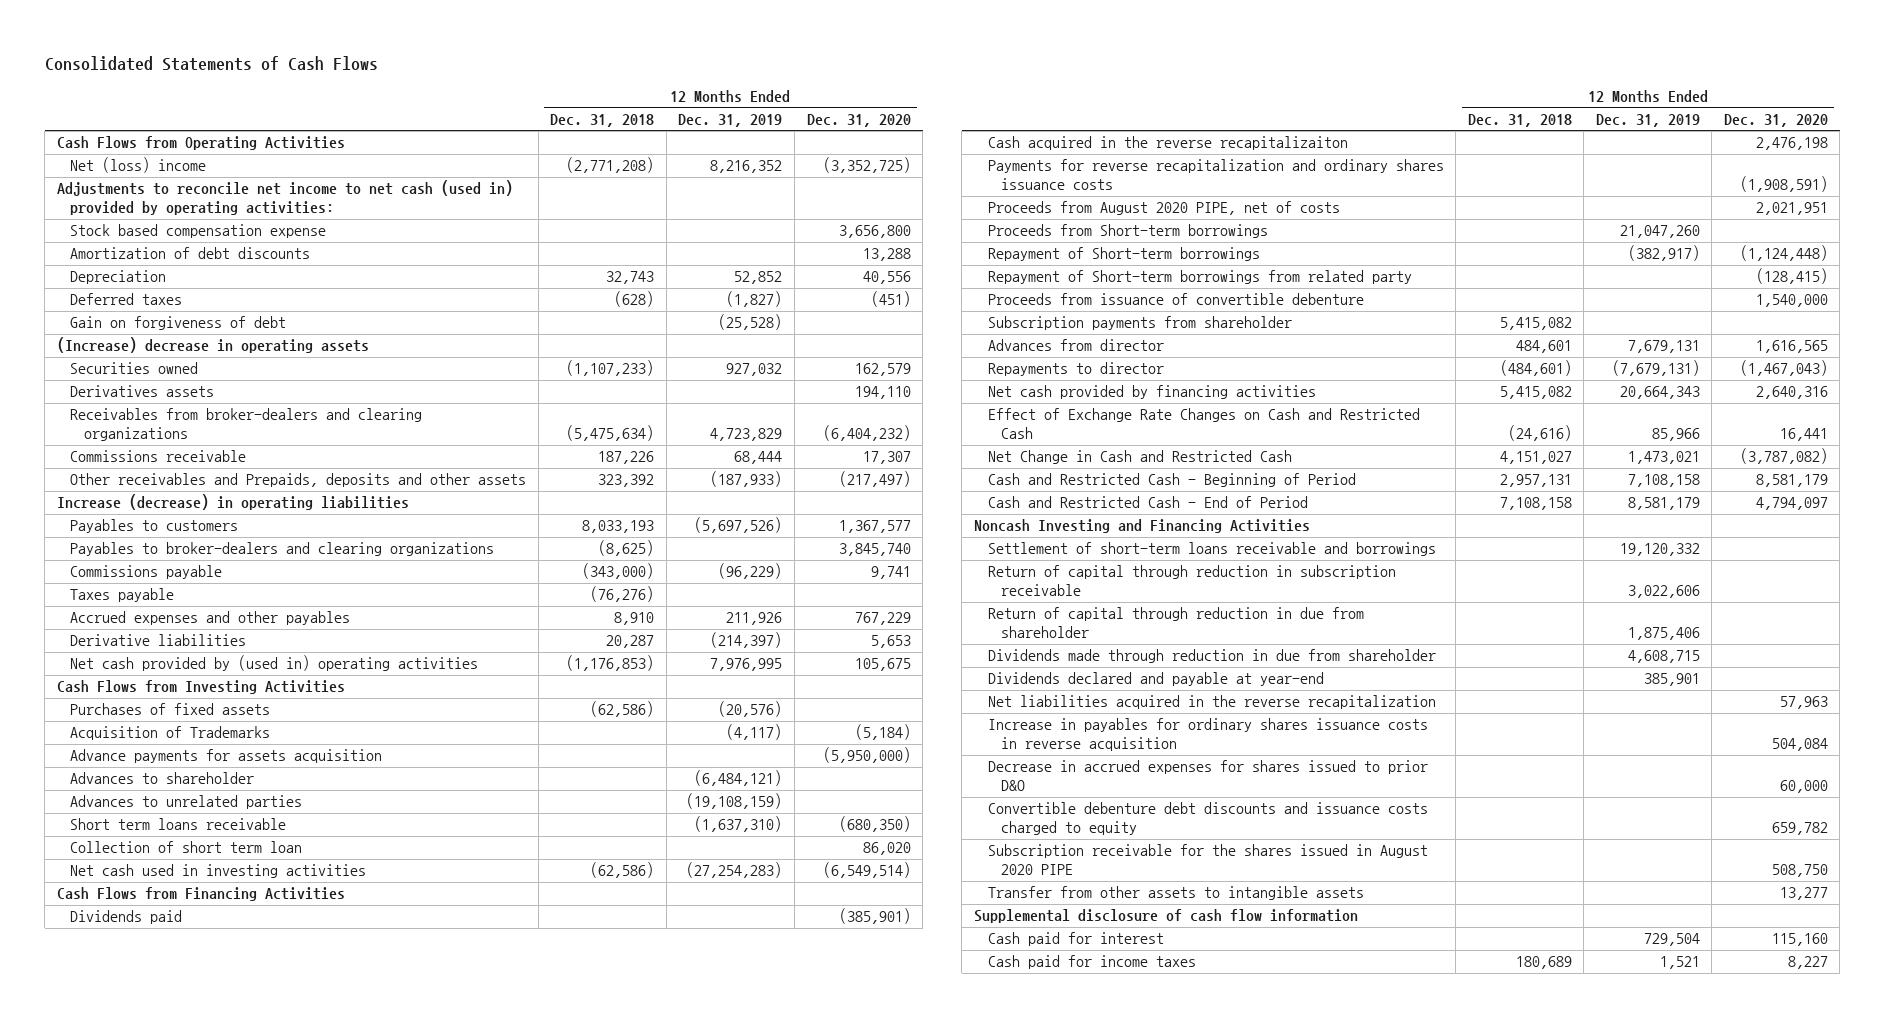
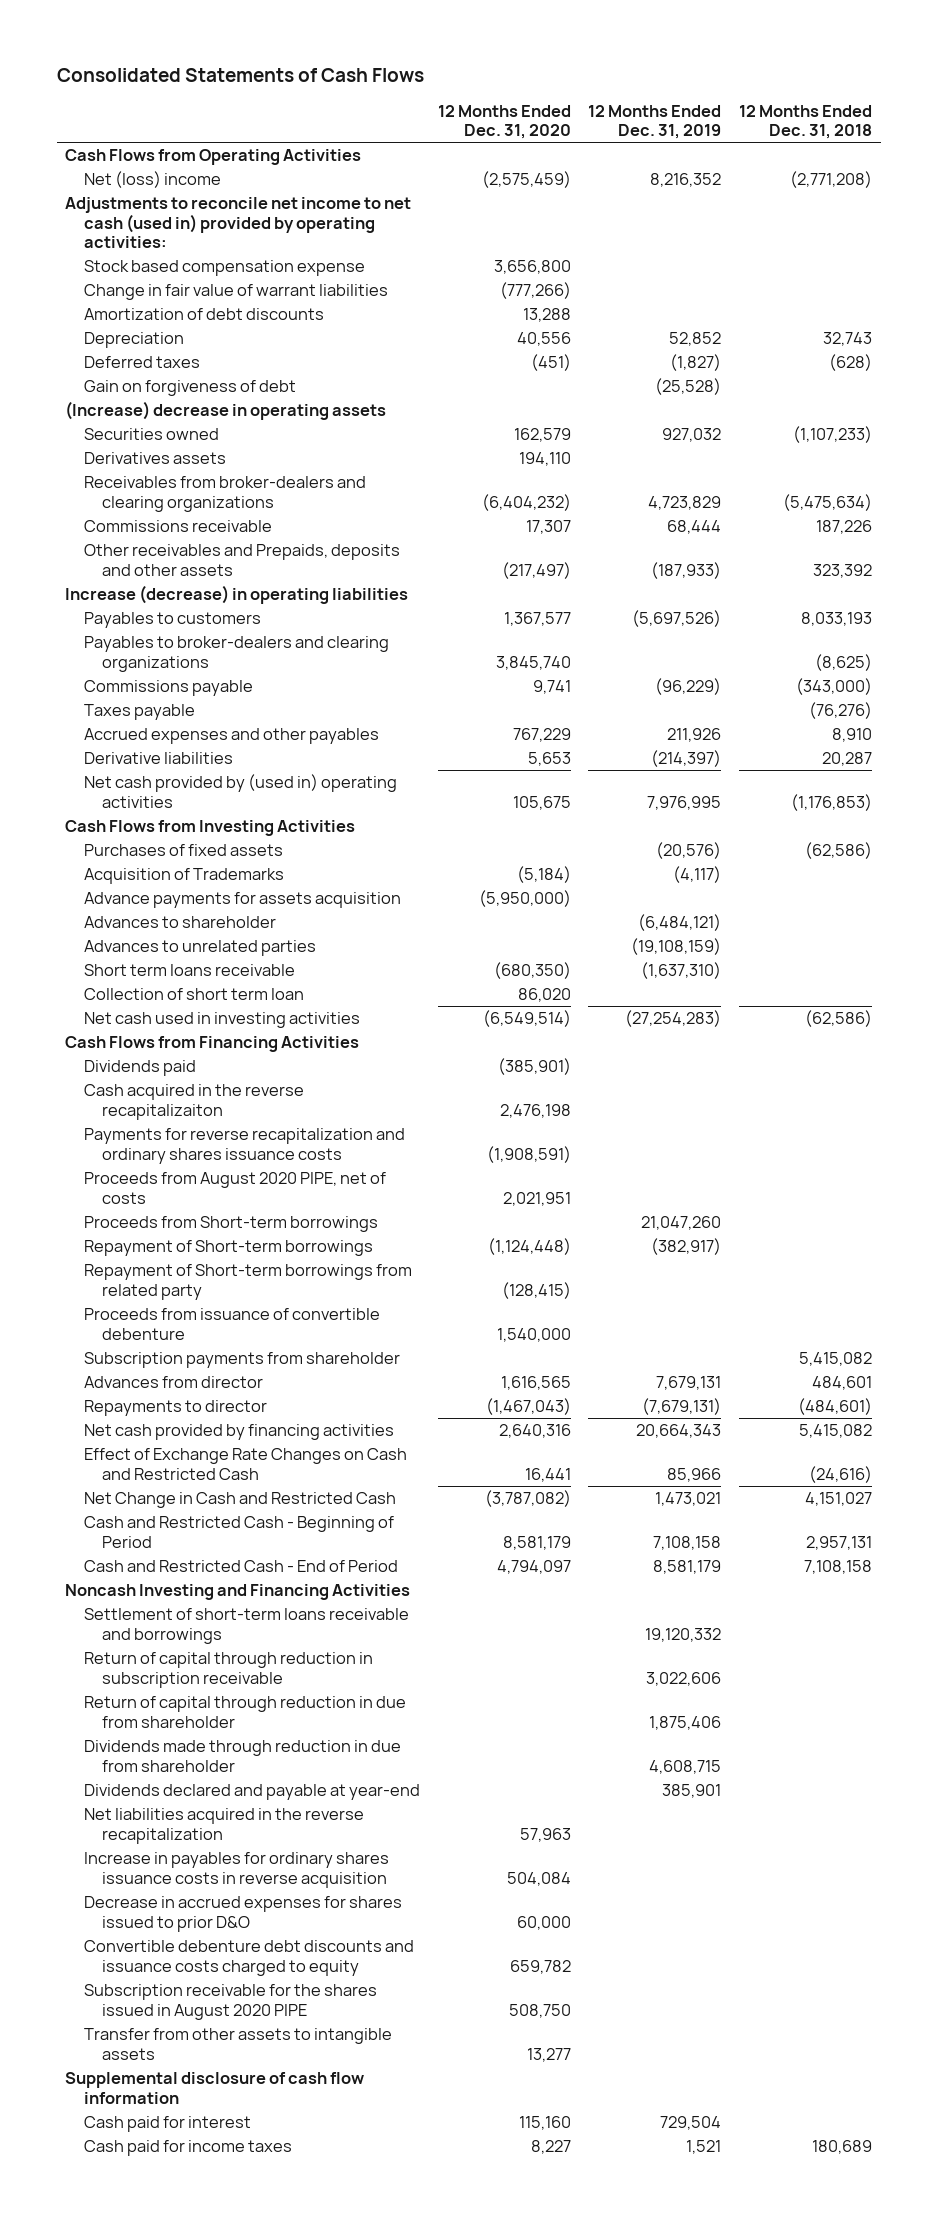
[822,157,911,174] (3,352,725) -> [481,171,571,189] (2,575,459)
none -> [83,284,388,301] Change in fair value of warrant liabilities

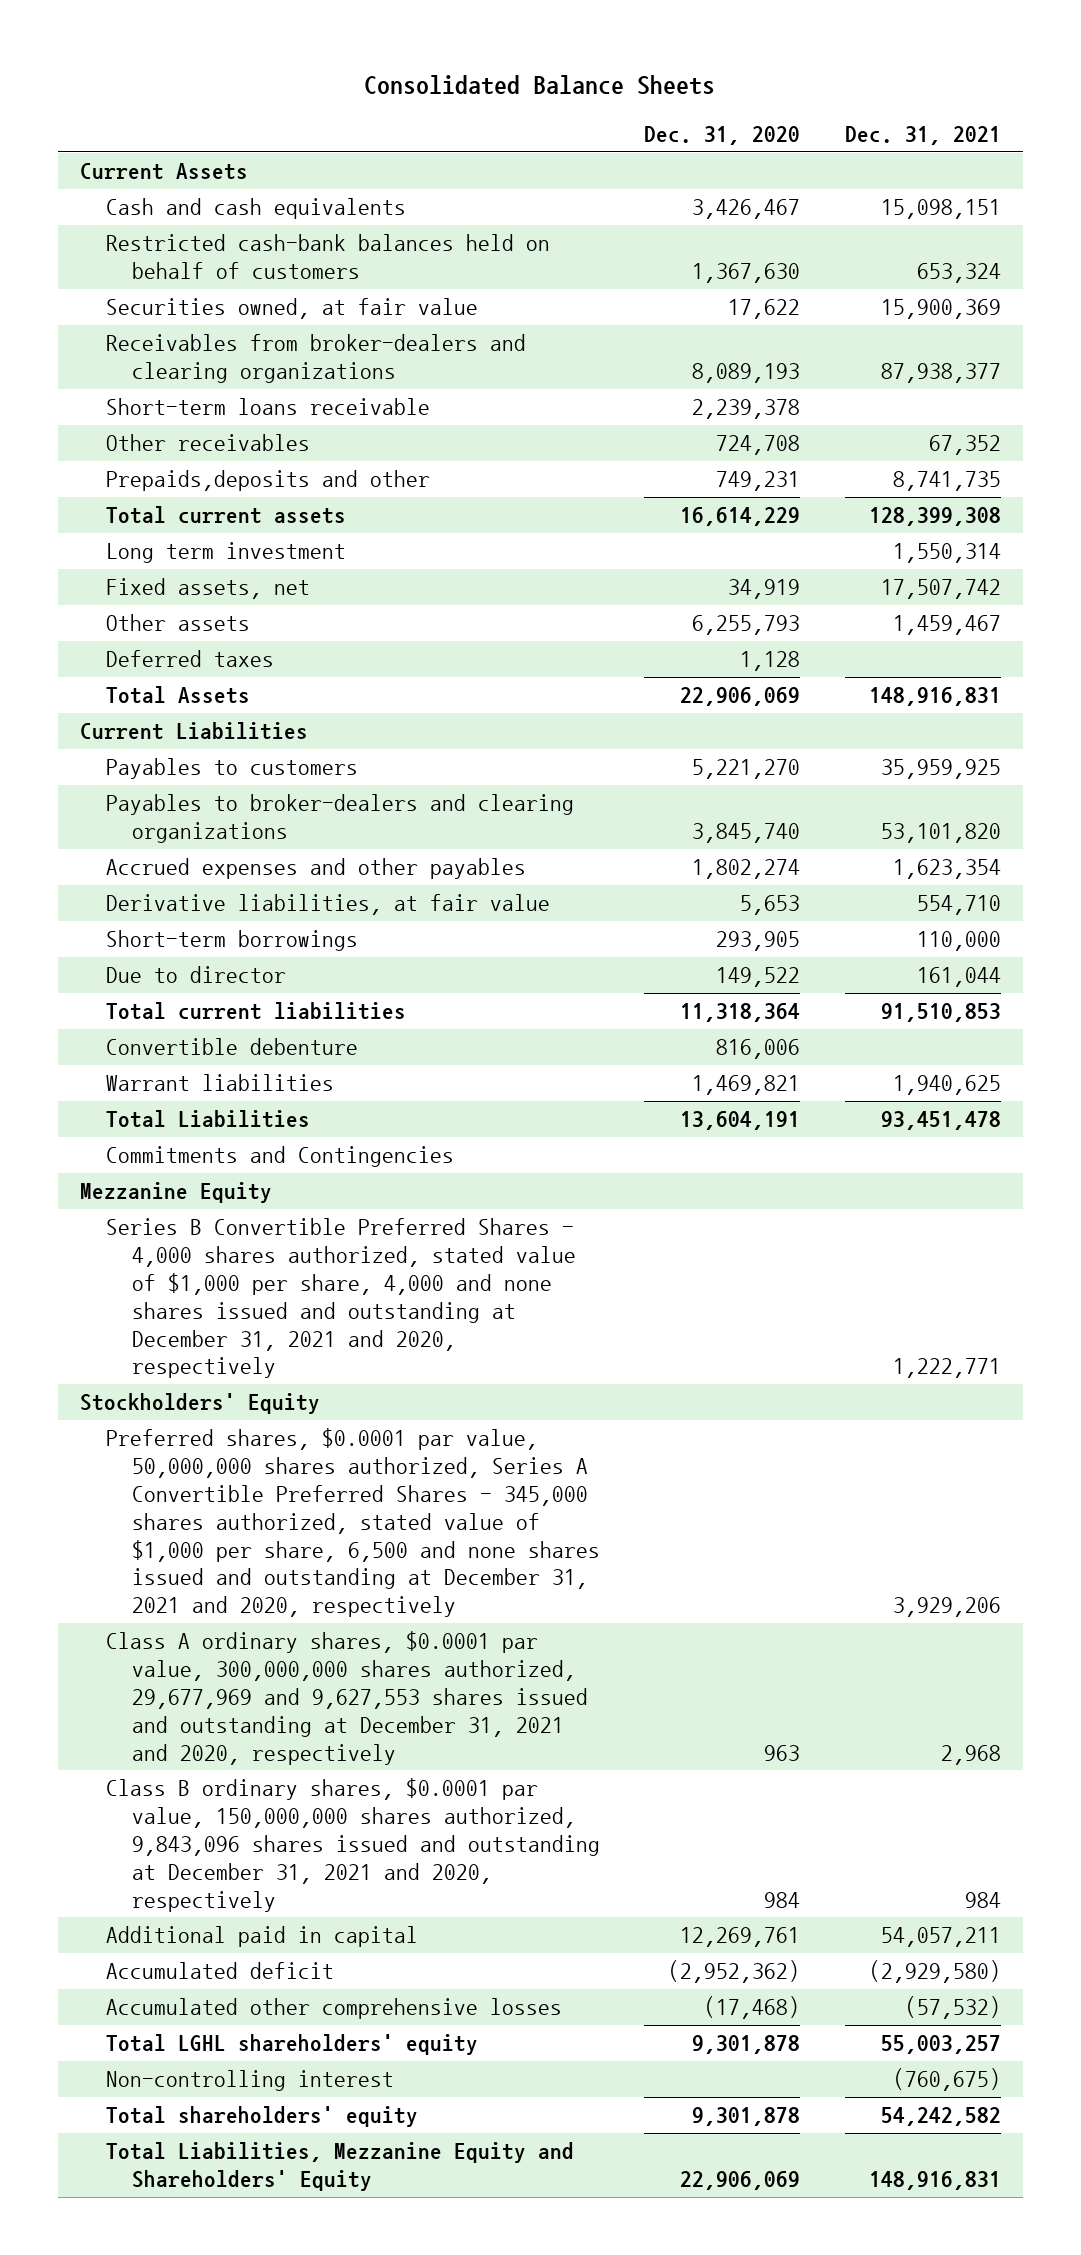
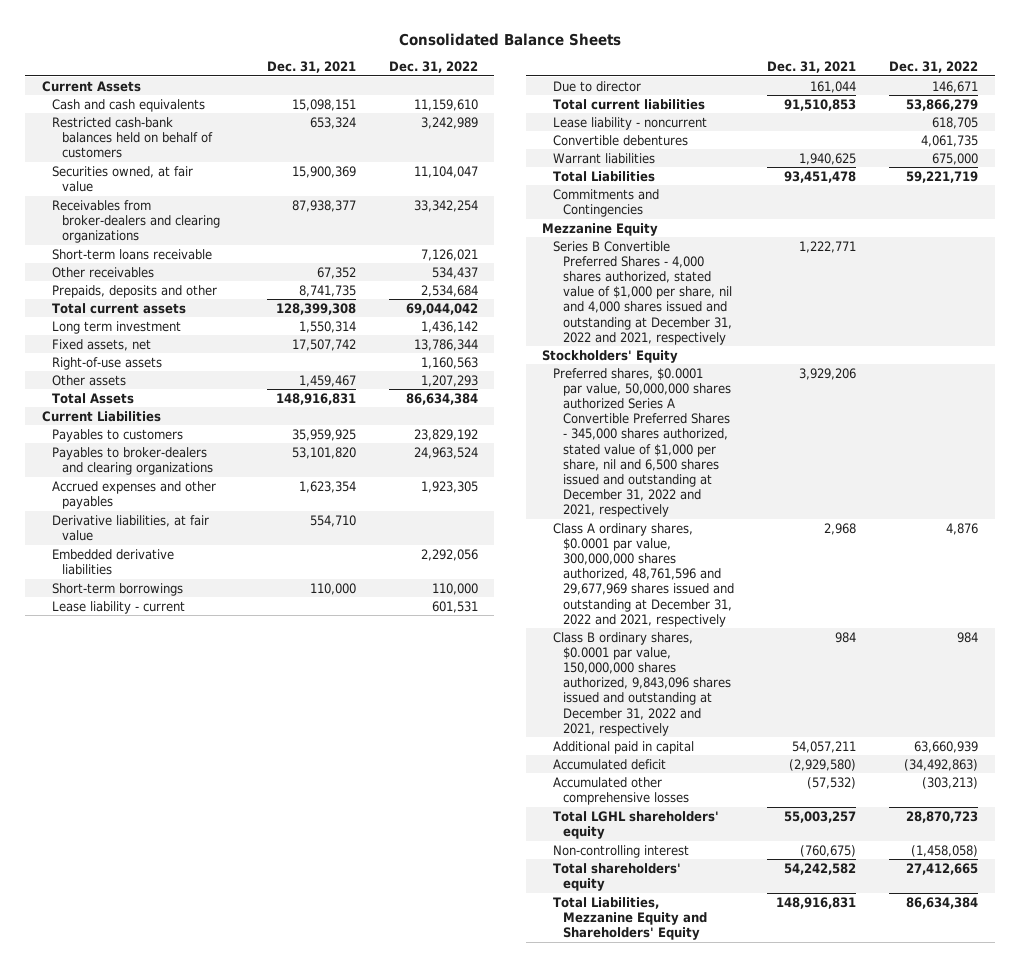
[644,126,801,146] Dec. 31, 2020 -> none
none -> [388,61,478,74] Dec. 31, 2022
[105,470,430,492] Prepaids,deposits and other -> [52,284,218,298] Prepaids, deposits and other
none -> [52,356,163,370] Right-of-use assets
[105,650,274,668] Deferred taxes -> none
none -> [52,548,175,575] Embedded derivative liabilities
none -> [52,600,186,614] Lease liability - current
none -> [552,116,707,130] Lease liability - noncurrent
[105,1038,358,1056] Convertible debenture -> [552,134,688,146] Convertible debentures
[105,1218,576,1379] Series B Convertible Preferred Shares - 4,000 shares authorized, stated value of $1,000 per share, 4,000 and none shares issued and outstanding at December 31, 2021 and 2020, respectively -> [552,240,733,345] Series B Convertible Preferred Shares - 4,000 shares authorized, stated value of $1,000 per share, nil and 4,000 shares issued and outstanding at December 31, 2022 and 2021, respectively
[105,1428,600,1618] Preferred shares, $0.0001 par value, 50,000,000 shares authorized, Series A Convertible Preferred Shares - 345,000 shares authorized, stated value of $1,000 per share, 6,500 and none shares issued and outstanding at December 31, 2021 and 2020, respectively -> [552,367,732,518] Preferred shares, $0.0001 par value, 50,000,000 shares authorized Series A Convertible Preferred Shares - 345,000 shares authorized, stated value of $1,000 per share, nil and 6,500 shares issued and outstanding at December 31, 2022 and 2021, respectively
[105,1631,588,1765] Class A ordinary shares, $0.0001 par value, 300,000,000 shares authorized, 29,677,969 and 9,627,553 shares issued and outstanding at December 31, 2021 and 2020, respectively -> [552,522,735,627] Class A ordinary shares, $0.0001 par value, 300,000,000 shares authorized, 48,761,596 and 29,677,969 shares issued and outstanding at December 31, 2022 and 2021, respectively
[105,1778,600,1912] Class B ordinary shares, $0.0001 par value, 150,000,000 shares authorized, 9,843,096 shares issued and outstanding at December 31, 2021 and 2020, respectively -> [552,631,732,736] Class B ordinary shares, $0.0001 par value, 150,000,000 shares authorized, 9,843,096 shares issued and outstanding at December 31, 2022 and 2021, respectively

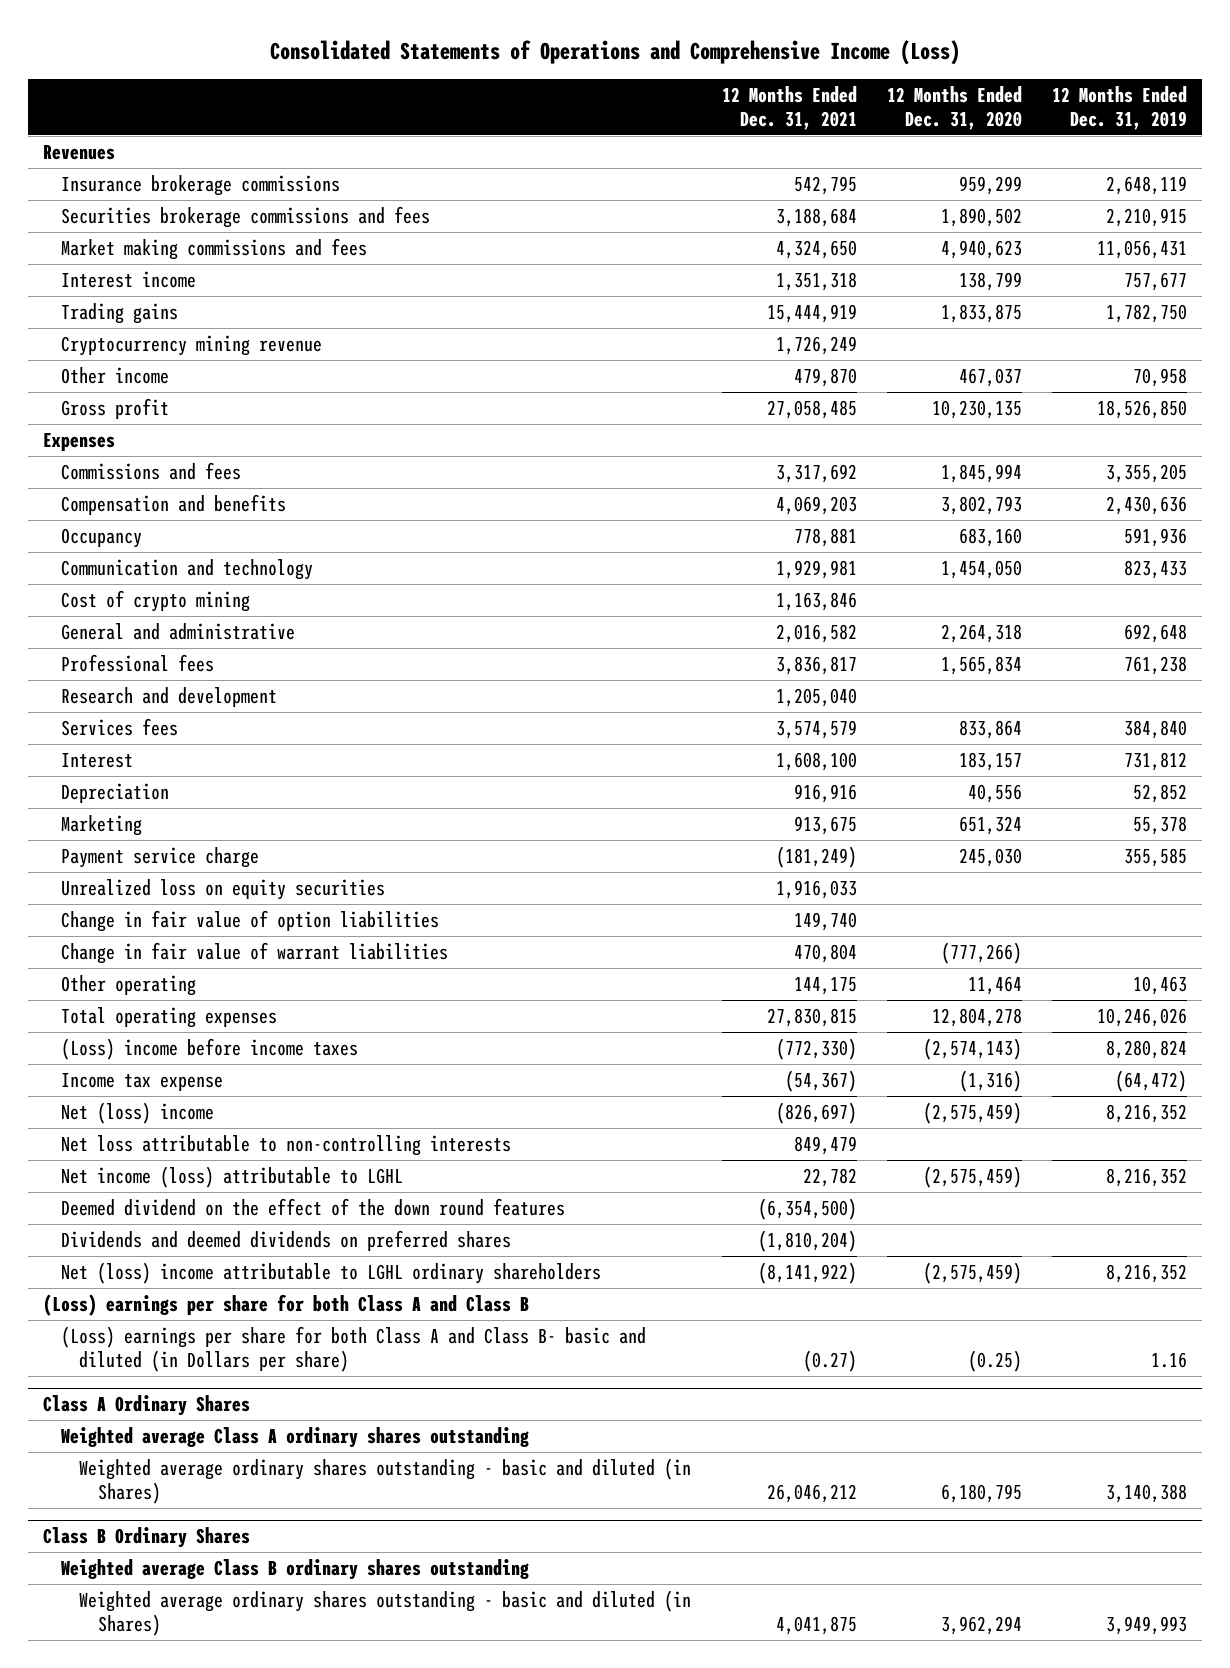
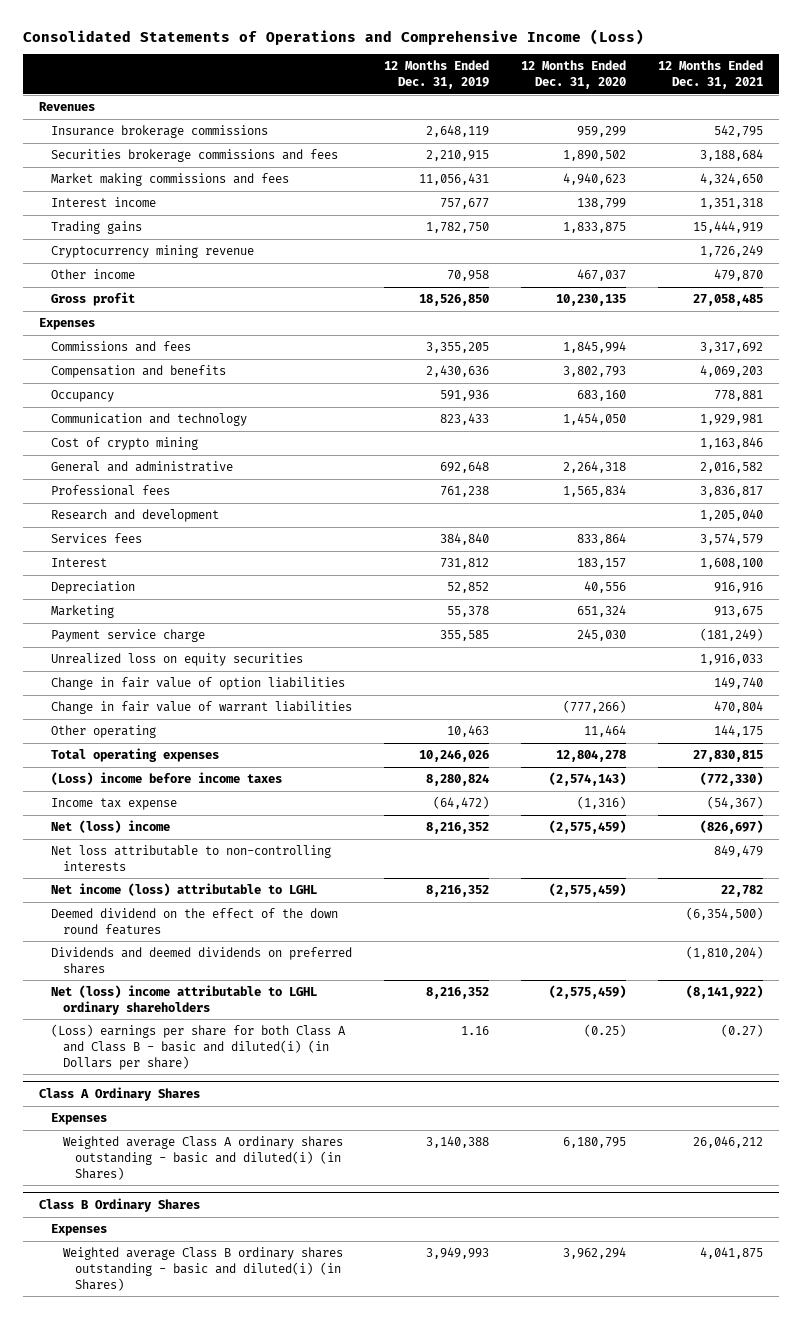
[43,1293,530,1316] (Loss) earnings per share for both Class A and Class B -> none
[61,1325,647,1372] (Loss) earnings per share for both Class A and Class B- basic and diluted (in Dollars per share) -> [50,1024,346,1070] (Loss) earnings per share for both Class A and Class B - basic and diluted(i) (in Dollars per share)
[61,1426,530,1448] Weighted average Class A ordinary shares outstanding -> none
none -> [50,1113,107,1126] Expenses
[79,1457,692,1504] Weighted average ordinary shares outstanding - basic and diluted (in Shares) -> [63,1136,344,1180] Weighted average Class A ordinary shares outstanding - basic and diluted(i) (in Shares)
[61,1558,530,1580] Weighted average Class B ordinary shares outstanding -> none
none -> [50,1224,107,1237] Expenses
[79,1589,692,1636] Weighted average ordinary shares outstanding - basic and diluted (in Shares) -> [63,1247,344,1291] Weighted average Class B ordinary shares outstanding - basic and diluted(i) (in Shares)

